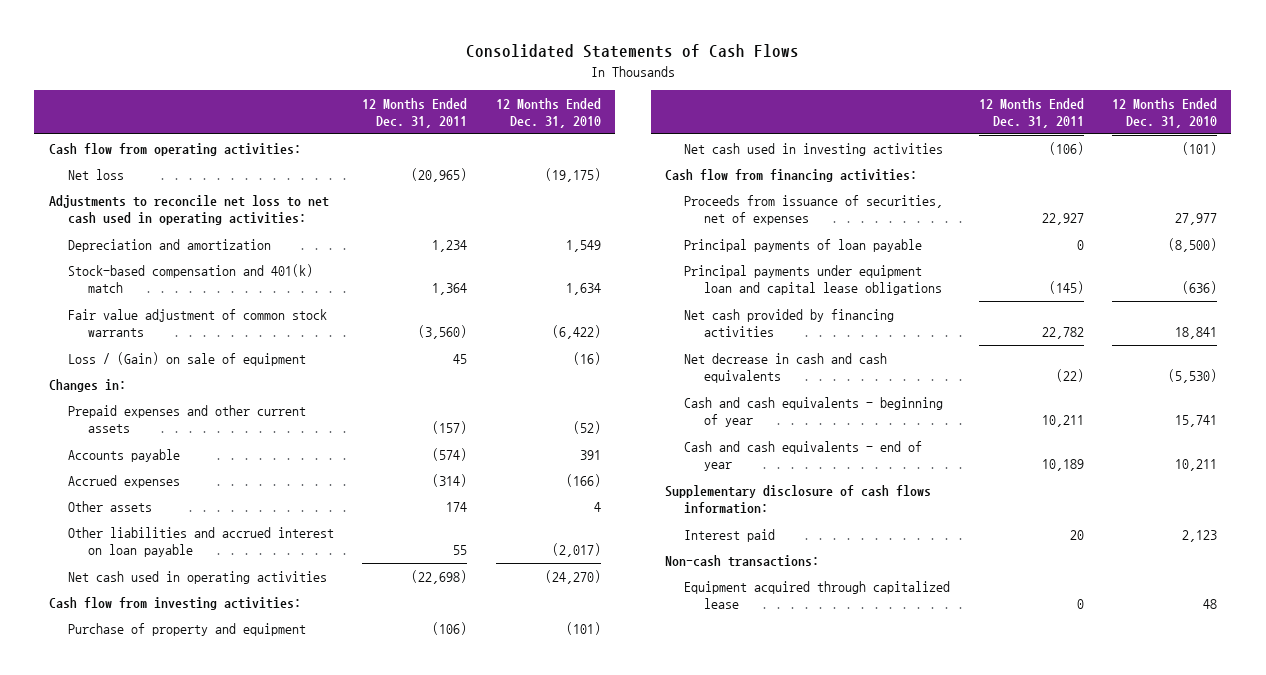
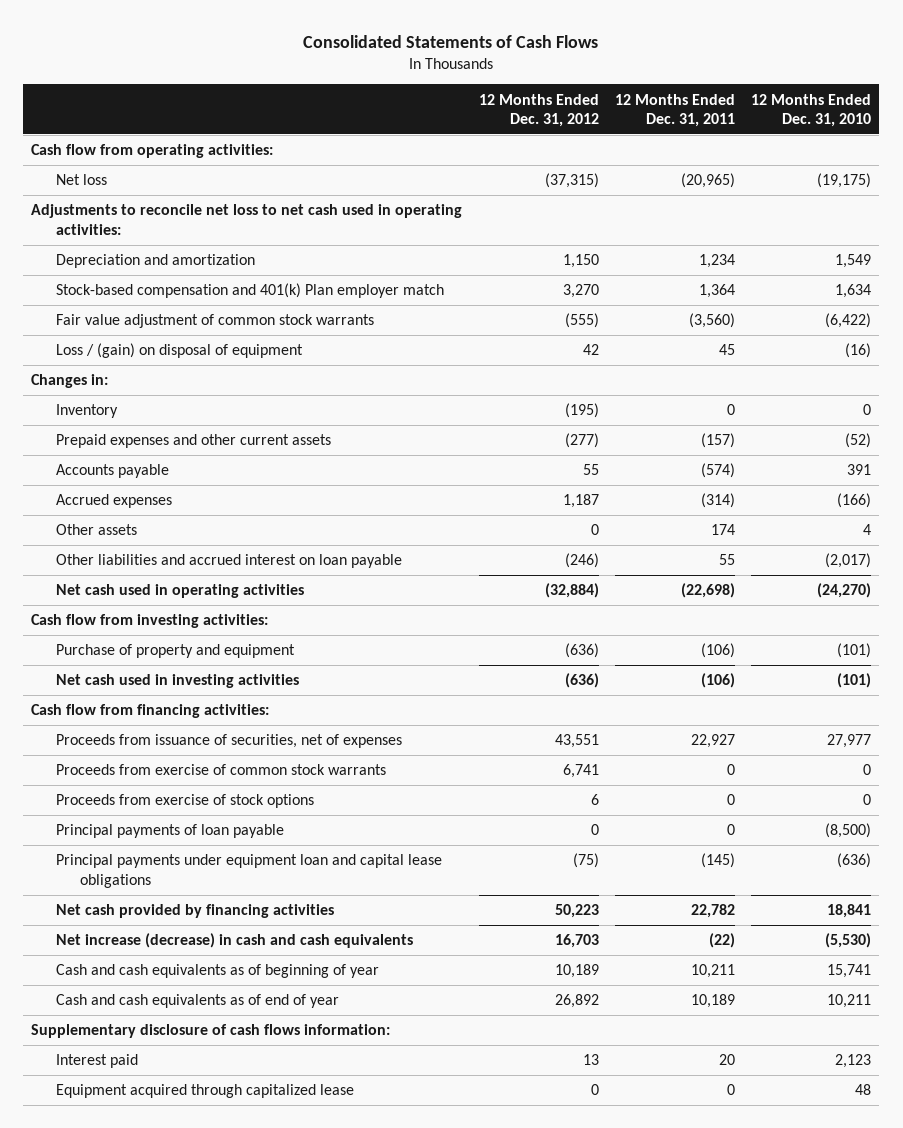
none -> [478,93,599,128] 12 Months Ended Dec. 31, 2012
[68,263,314,294] Stock-based compensation and 401(k) match -> [55,283,444,299] Stock-based compensation and 401(k) Plan employer match
[68,351,307,366] Loss / (Gain) on sale of equipment -> [55,343,303,359] Loss / (gain) on disposal of equipment
none -> [55,404,118,419] Inventory
none -> [55,764,386,776] Proceeds from exercise of common stock warrants
none -> [55,794,314,809] Proceeds from exercise of stock options
[684,352,888,384] Net decrease in cash and cash equivalents -> [55,933,413,949] Net increase (decrease) in cash and cash equivalents
[684,396,944,428] Cash and cash equivalents - beginning of year -> [55,964,379,979] Cash and cash equivalents as of beginning of year
[684,440,923,472] Cash and cash equivalents - end of year -> [55,994,339,1009] Cash and cash equivalents as of end of year
[664,554,819,567] Non-cash transactions: -> none

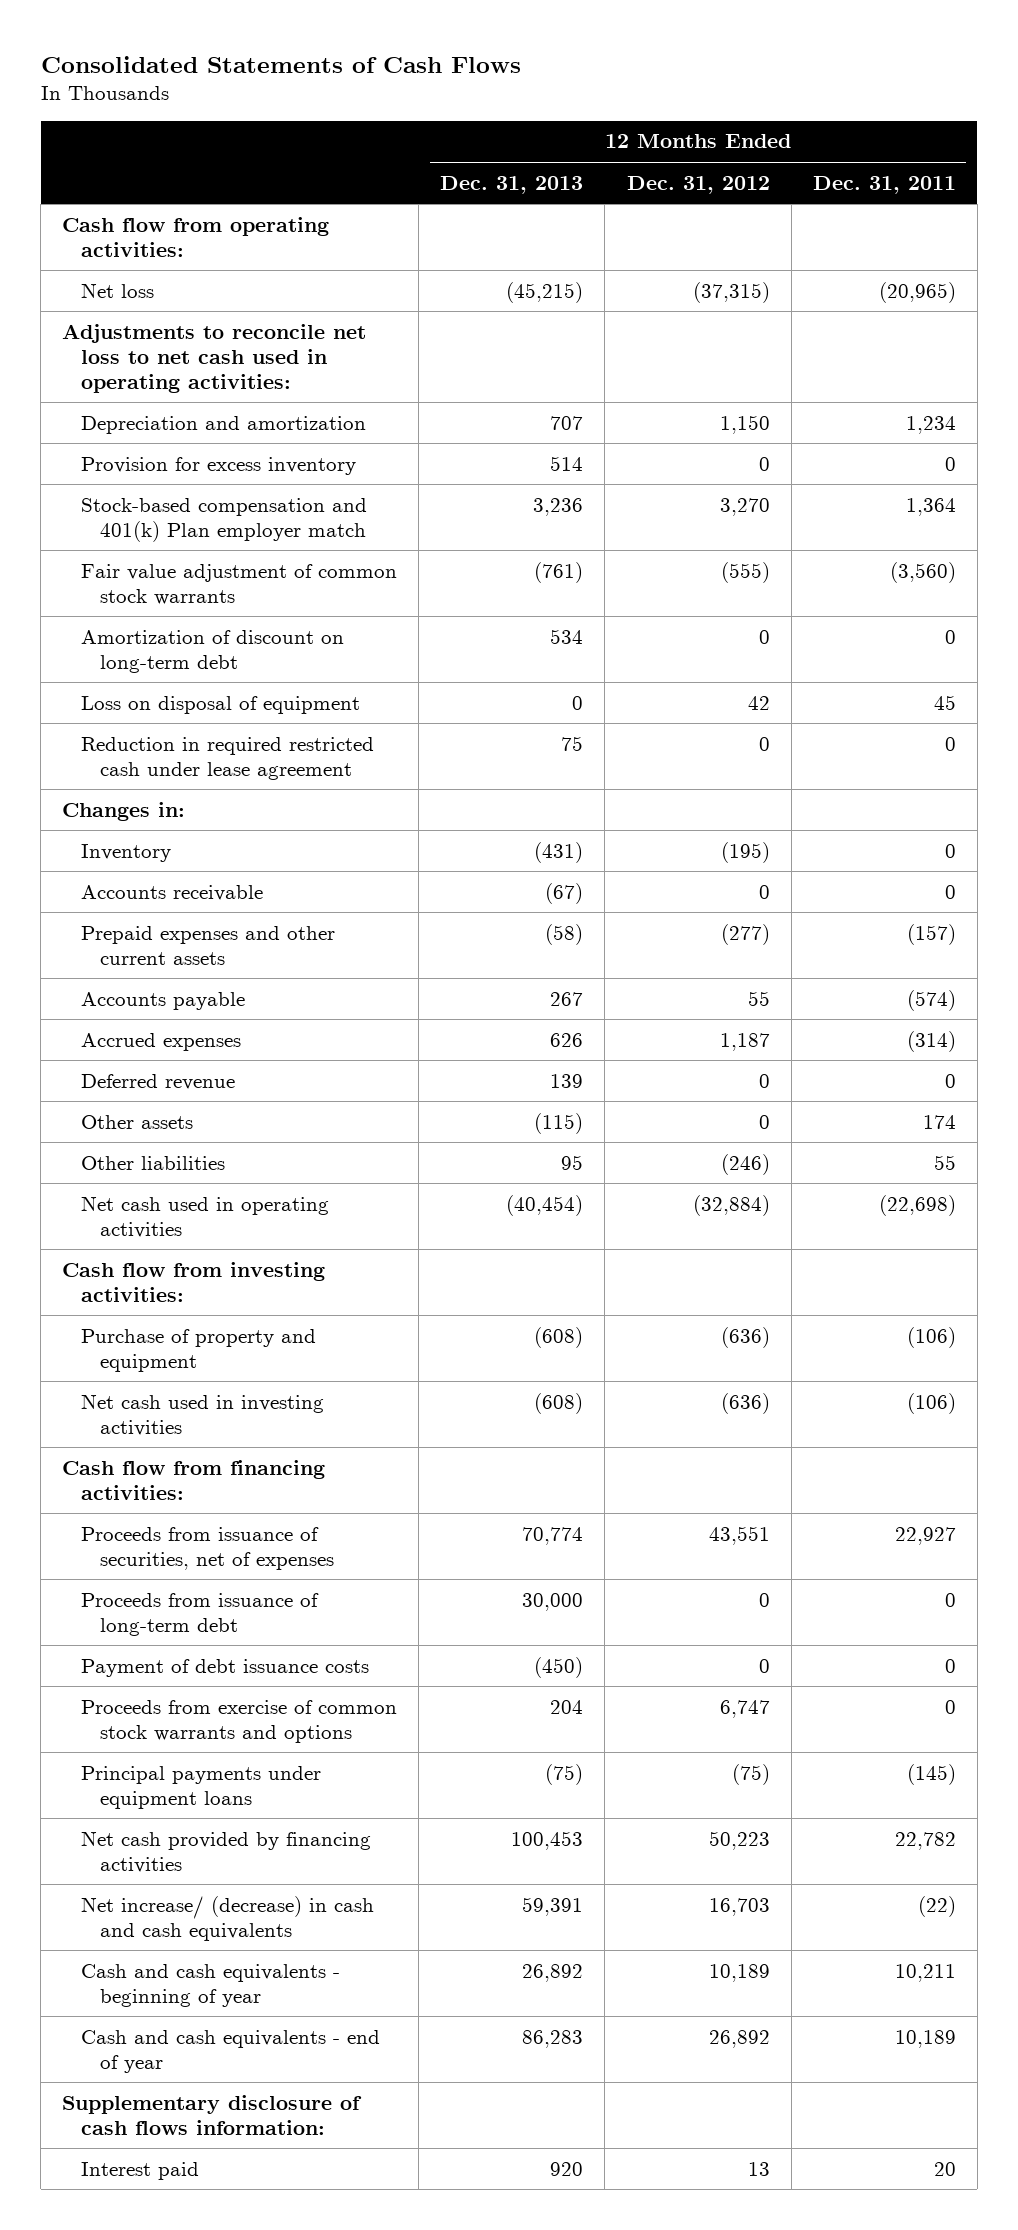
[751,93,872,128] 12 Months Ended Dec. 31, 2010 -> none
none -> [440,175,584,194] Dec. 31, 2013
none -> [81,456,357,475] Provision for excess inventory
none -> [81,629,345,673] Amortization of discount on long-term debt
[55,343,303,359] Loss / (gain) on disposal of equipment -> [81,695,361,714] Loss on disposal of equipment
none -> [81,736,375,780] Reduction in required restricted cash under lease agreement
none -> [81,884,264,901] Accounts receivable
none -> [81,1073,236,1090] Deferred revenue
[55,554,402,569] Other liabilities and accrued interest on loan payable -> [81,1155,226,1170] Other liabilities
[55,794,314,809] Proceeds from exercise of stock options -> none
[55,824,284,839] Principal payments of loan payable -> none
none -> [81,1592,320,1636] Proceeds from issuance of long-term debt
none -> [81,1658,370,1677] Payment of debt issuance costs
[55,764,386,776] Proceeds from exercise of common stock warrants -> [81,1699,398,1743] Proceeds from exercise of common stock warrants and options
[562,764,599,779] 6,741 -> [719,1699,770,1718] 6,747
[55,854,442,888] Principal payments under equipment loan and capital lease obligations -> [81,1765,322,1809] Principal payments under equipment loans
[55,933,413,949] Net increase (decrease) in cash and cash equivalents -> [81,1895,375,1941] Net increase/ (decrease) in cash and cash equivalents
[55,964,379,979] Cash and cash equivalents as of beginning of year -> [81,1963,341,2007] Cash and cash equivalents - beginning of year
[55,994,339,1009] Cash and cash equivalents as of end of year -> [81,2029,381,2073] Cash and cash equivalents - end of year
[55,1084,354,1099] Equipment acquired through capitalized lease -> none

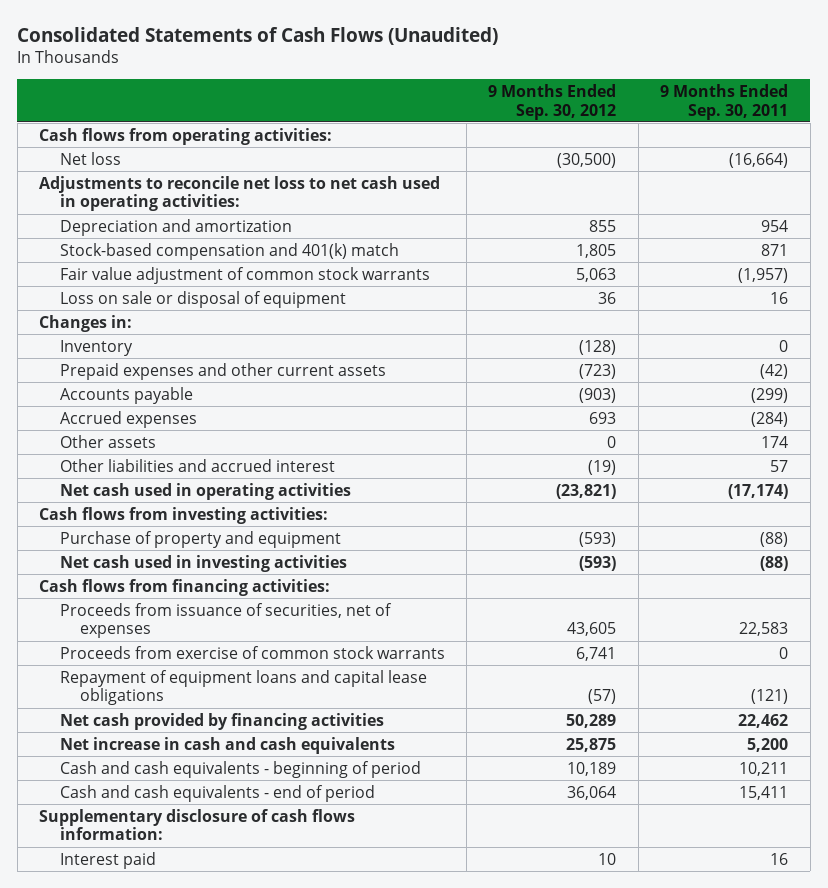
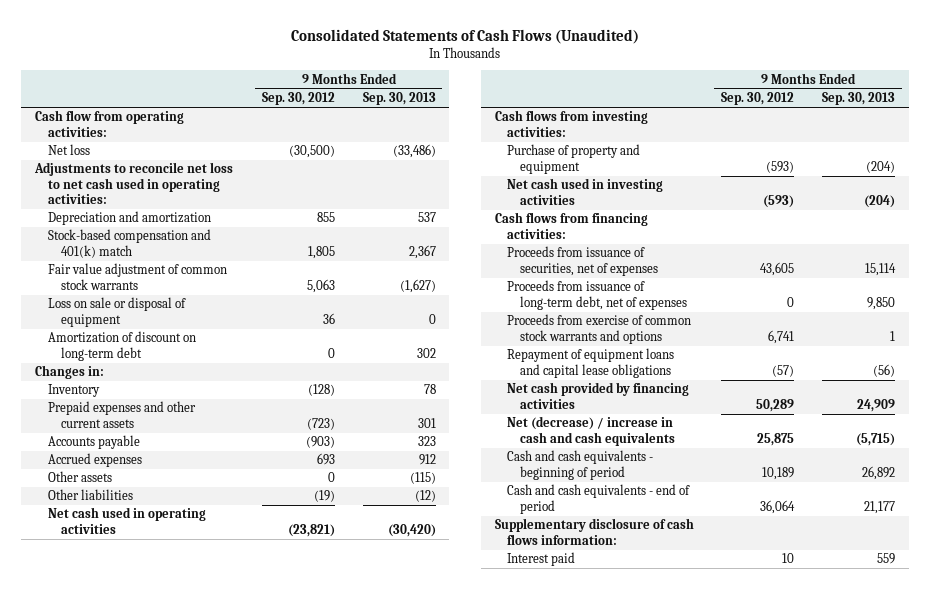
[660,83,789,120] 9 Months Ended Sep. 30, 2011 -> none
none -> [362,92,436,106] Sep. 30, 2013
[39,127,333,145] Cash flows from operating activities: -> [35,110,185,137] Cash flow from operating activities:
none -> [47,331,196,361] Amortization of discount on long-term debt
[59,458,335,472] Other liabilities and accrued interest -> [47,489,133,501] Other liabilities
none -> [507,280,687,310] Proceeds from issuance of long-term debt, net of expenses
[59,645,445,659] Proceeds from exercise of common stock warrants -> [507,314,692,344] Proceeds from exercise of common stock warrants and options
[59,736,395,754] Net increase in cash and cash equivalents -> [507,416,675,446] Net (decrease) / increase in cash and cash equivalents

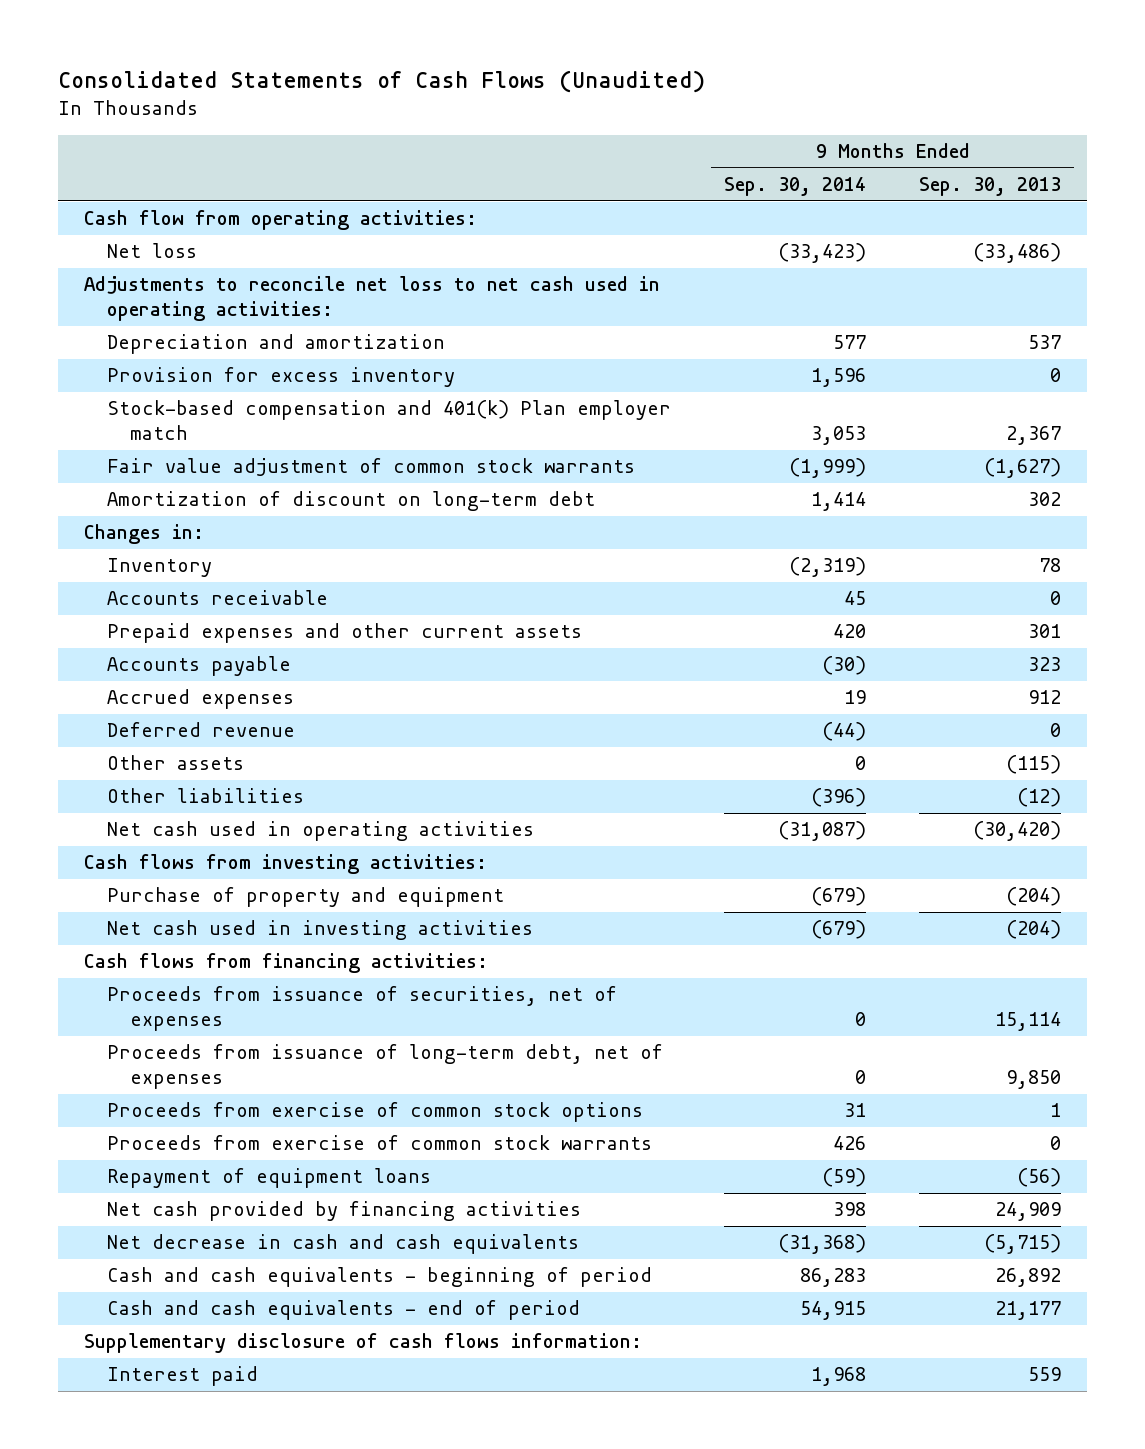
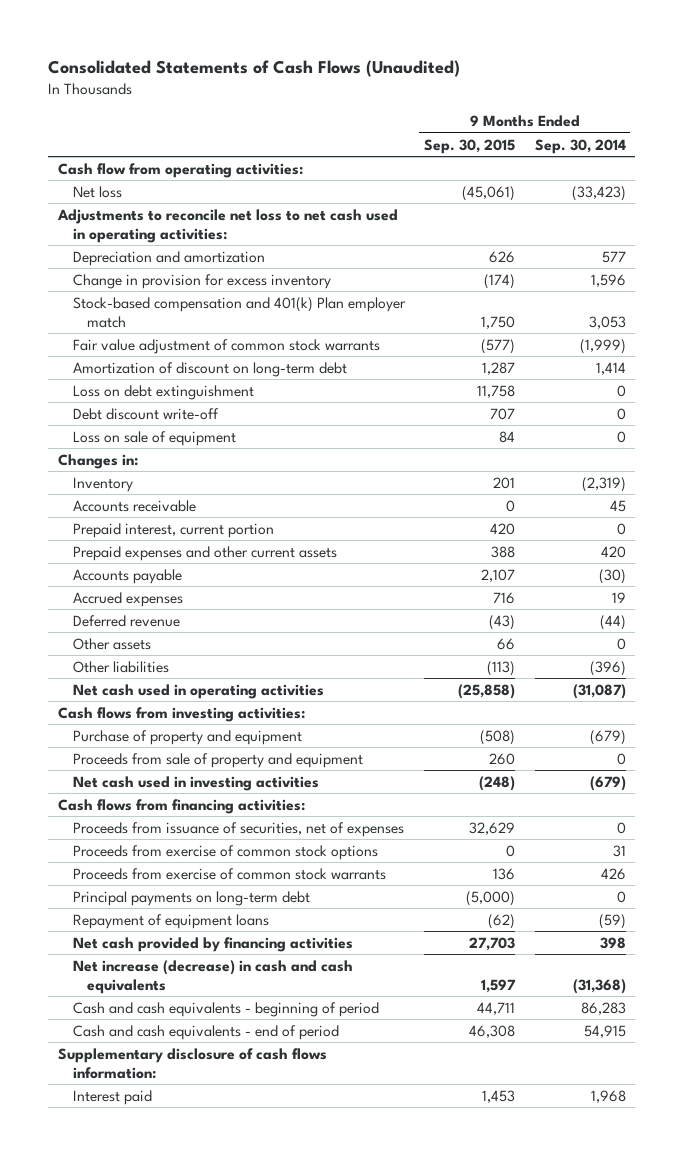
[919,177,1062,197] Sep. 30, 2013 -> none
none -> [424,138,516,154] Sep. 30, 2015
[107,367,456,388] Provision for excess inventory -> [72,273,331,289] Change in provision for excess inventory
none -> [72,384,254,400] Loss on debt extinguishment
none -> [72,407,219,420] Debt discount write-off
none -> [72,430,236,446] Loss on sale of equipment
none -> [72,522,274,538] Prepaid interest, current portion
none -> [72,752,363,768] Proceeds from sale of property and equipment
[107,1044,664,1090] Proceeds from issuance of long-term debt, net of expenses -> none
none -> [72,890,310,906] Principal payments on long-term debt
[107,1234,580,1255] Net decrease in cash and cash equivalents -> [72,959,353,994] Net increase (decrease) in cash and cash equivalents

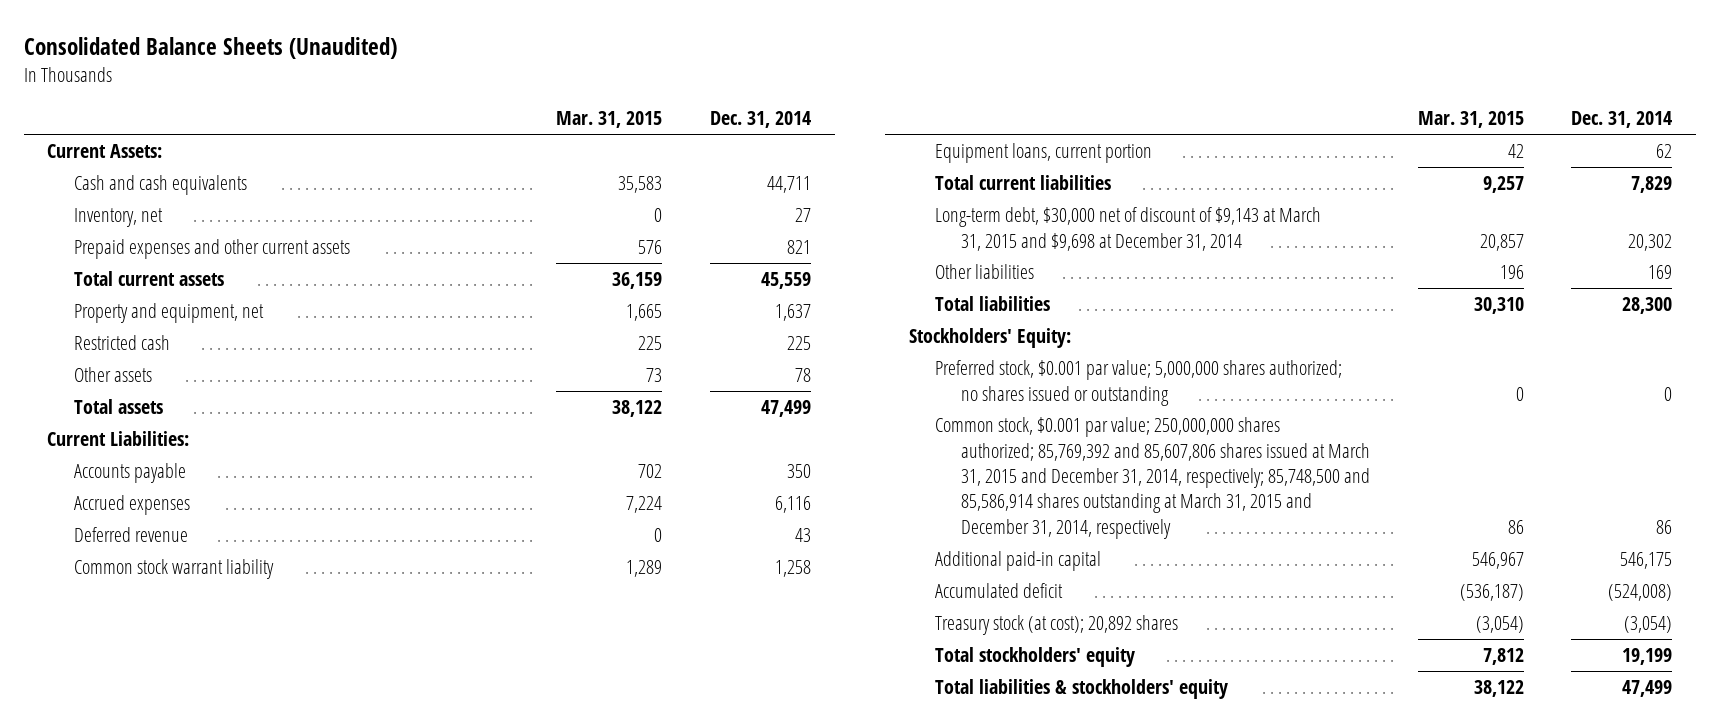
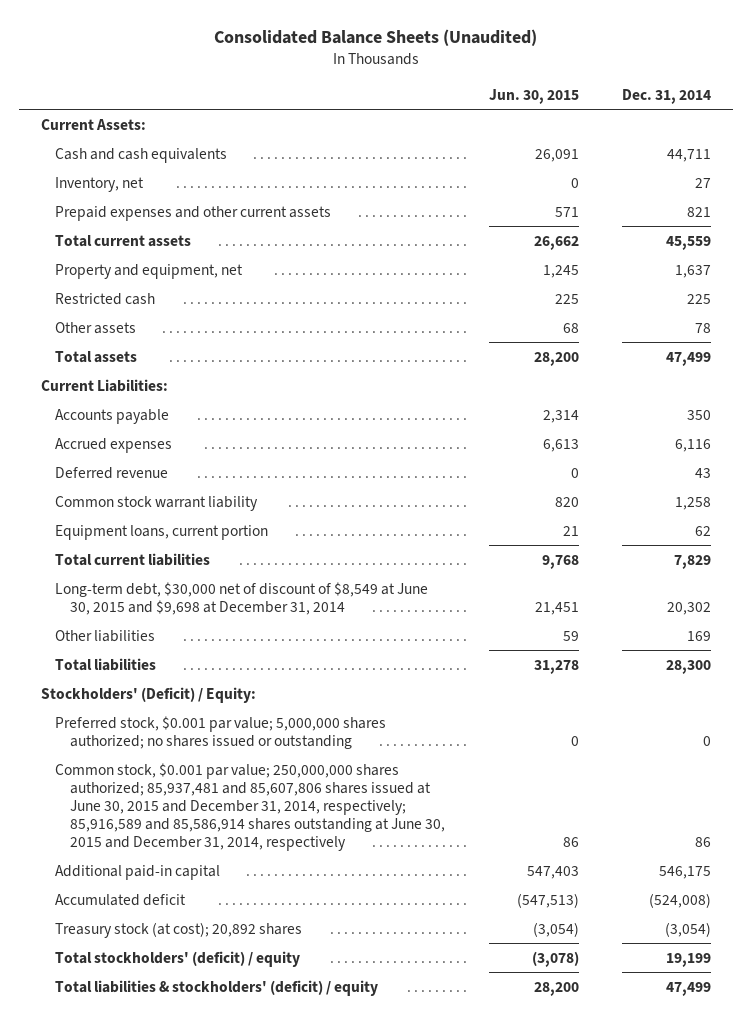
[556,111,663,129] Mar. 31, 2015 -> none
none -> [488,88,579,104] Jun. 30, 2015
[935,207,1322,251] Long-term debt, $30,000 net of discount of $9,143 at March 31, 2015 and $9,698 at December 31, 2014 -> [55,581,429,615] Long-term debt, $30,000 net of discount of $8,549 at June 30, 2015 and $9,698 at December 31, 2014
[908,328,1071,349] Stockholders' Equity: -> [40,686,256,703] Stockholders' (Deficit) / Equity:
[935,417,1371,539] Common stock, $0.001 par value; 250,000,000 shares authorized; 85,769,392 and 85,607,806 shares issued at March 31, 2015 and December 31, 2014, respectively; 85,748,500 and 85,586,914 shares outstanding at March 31, 2015 and December 31, 2014, respectively -> [55,762,445,852] Common stock, $0.001 par value; 250,000,000 shares authorized; 85,937,481 and 85,607,806 shares issued at June 30, 2015 and December 31, 2014, respectively; 85,916,589 and 85,586,914 shares outstanding at June 30, 2015 and December 31, 2014, respectively
[935,647,1136,668] Total stockholders' equity -> [55,950,301,967] Total stockholders' (deficit) / equity
[935,679,1229,700] Total liabilities & stockholders' equity -> [55,979,379,996] Total liabilities & stockholders' (deficit) / equity

